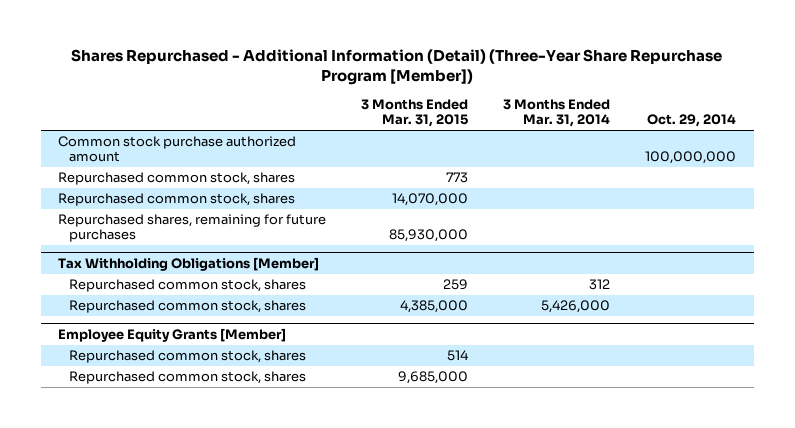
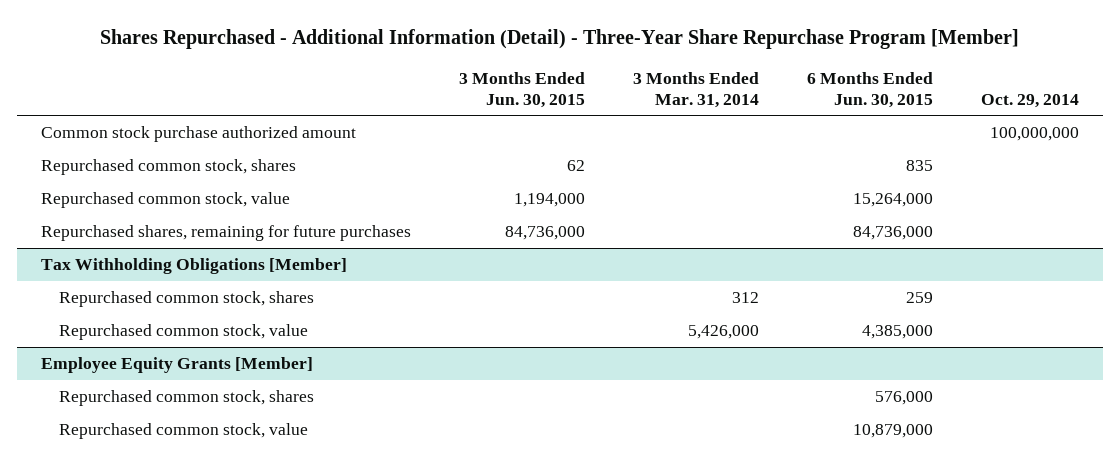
[71,48,723,85] Shares Repurchased - Additional Information (Detail) (Three-Year Share Repurchase Program [Member]) -> [99,29,1019,50] Shares Repurchased - Additional Information (Detail) - Three-Year Share Repurchase Program [Member]
[361,99,469,128] 3 Months Ended Mar. 31, 2015 -> none
none -> [458,71,585,108] 3 Months Ended Jun. 30, 2015
none -> [806,71,933,108] 6 Months Ended Jun. 30, 2015
[58,193,296,207] Repurchased common stock, shares -> [40,192,290,209] Repurchased common stock, value
[68,300,306,314] Repurchased common stock, shares -> [59,324,309,341] Repurchased common stock, value
[68,371,306,385] Repurchased common stock, shares -> [59,423,309,440] Repurchased common stock, value

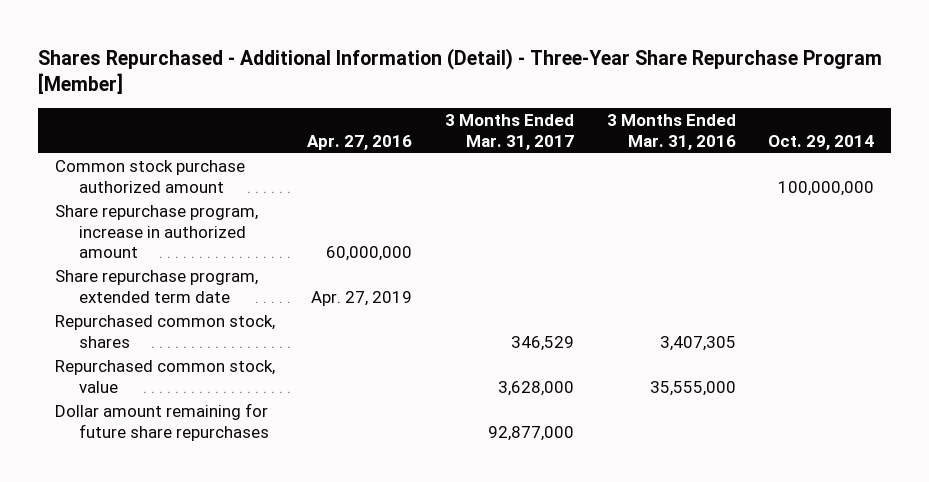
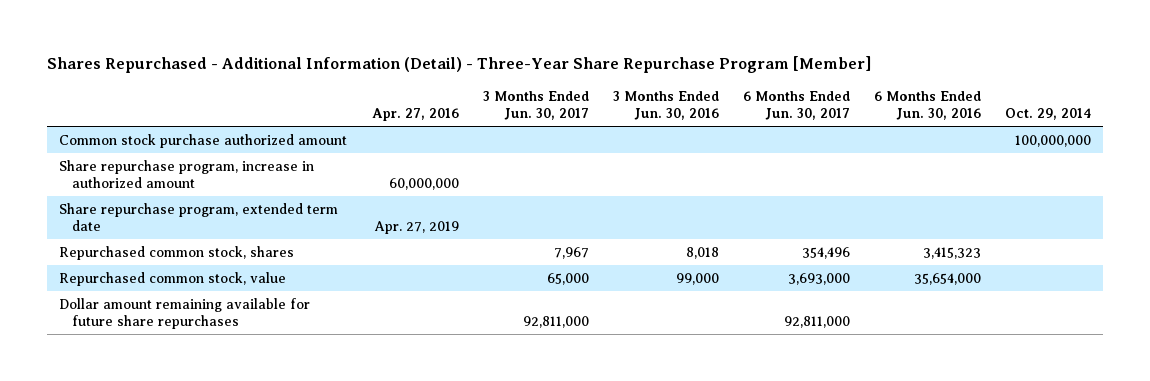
[445,114,575,150] 3 Months Ended Mar. 31, 2017 -> none
[606,114,736,150] 3 Months Ended Mar. 31, 2016 -> none
none -> [482,90,589,121] 3 Months Ended Jun. 30, 2017
none -> [612,90,719,121] 3 Months Ended Jun. 30, 2016
none -> [742,90,850,121] 6 Months Ended Jun. 30, 2017
none -> [873,90,981,121] 6 Months Ended Jun. 30, 2016
[54,403,269,441] Dollar amount remaining for future share repurchases -> [59,297,311,330] Dollar amount remaining available for future share repurchases

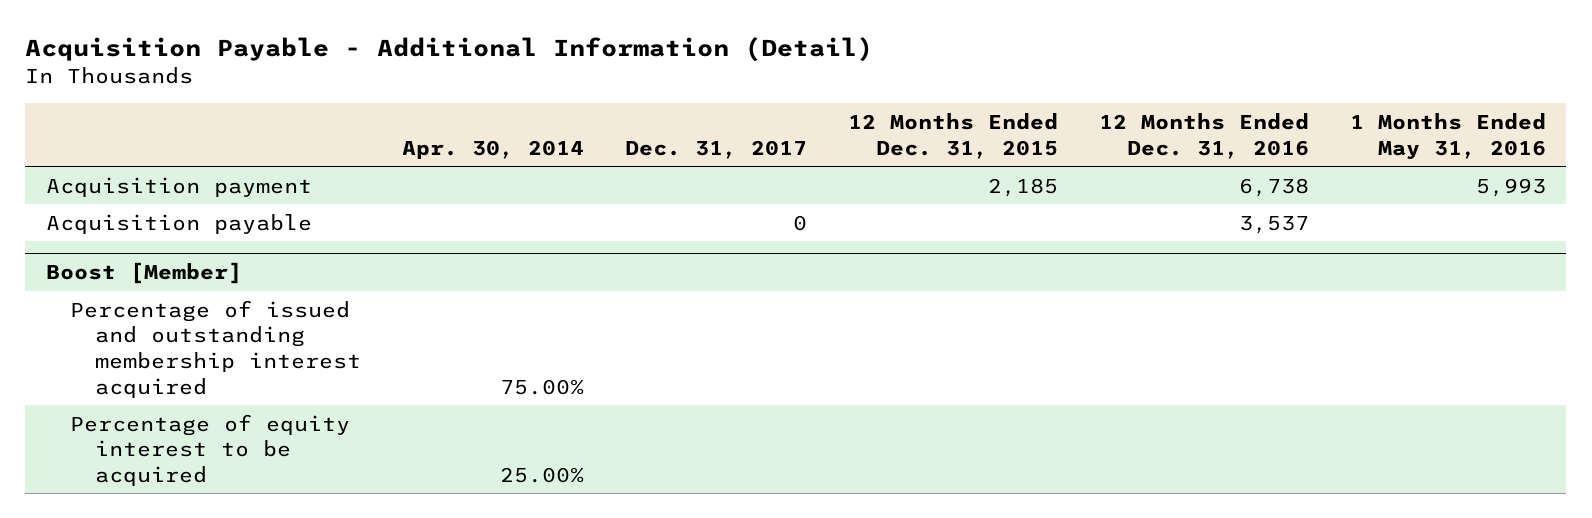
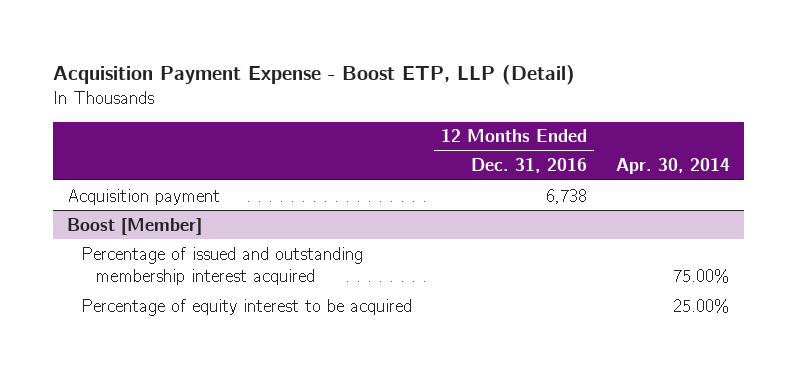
[25,37,874,63] Acquisition Payable - Additional Information (Detail) -> [53,65,576,86] Acquisition Payment Expense - Boost ETP, LLP (Detail)
[624,139,807,159] Dec. 31, 2017 -> none
[847,112,1058,159] 12 Months Ended Dec. 31, 2015 -> none
[1349,112,1546,160] 1 Months Ended May 31, 2016 -> none
[45,213,312,234] Acquisition payable -> none

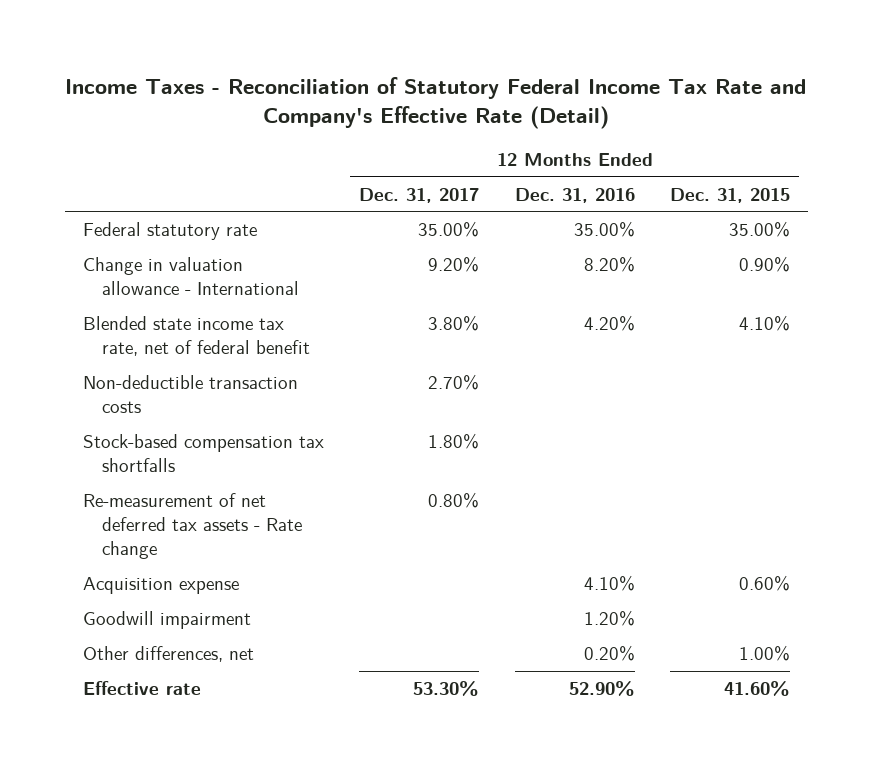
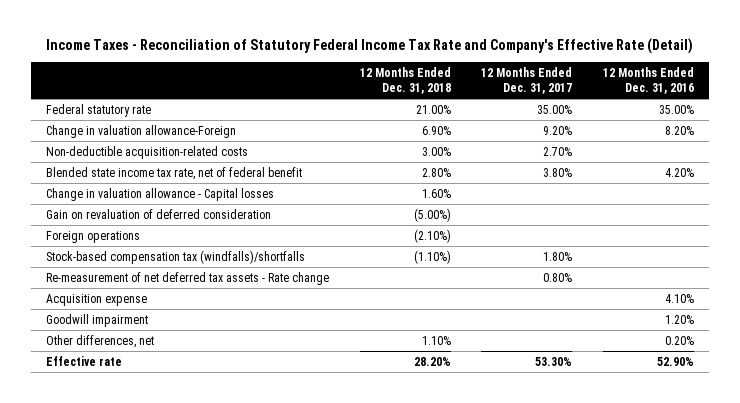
[669,187,790,203] Dec. 31, 2015 -> none
none -> [359,67,451,94] 12 Months Ended Dec. 31, 2018
[82,256,299,296] Change in valuation allowance - International -> [46,125,237,139] Change in valuation allowance-Foreign
none -> [46,146,249,160] Non-deductible acquisition-related costs
[82,374,298,414] Non-deductible transaction costs -> none
none -> [46,188,275,202] Change in valuation allowance - Capital losses
none -> [46,209,272,220] Gain on revaluation of deferred consideration
none -> [46,231,141,244] Foreign operations
[82,433,324,473] Stock-based compensation tax shortfalls -> [46,250,306,265] Stock-based compensation tax (windfalls)/shortfalls

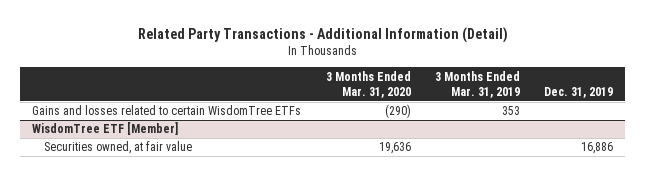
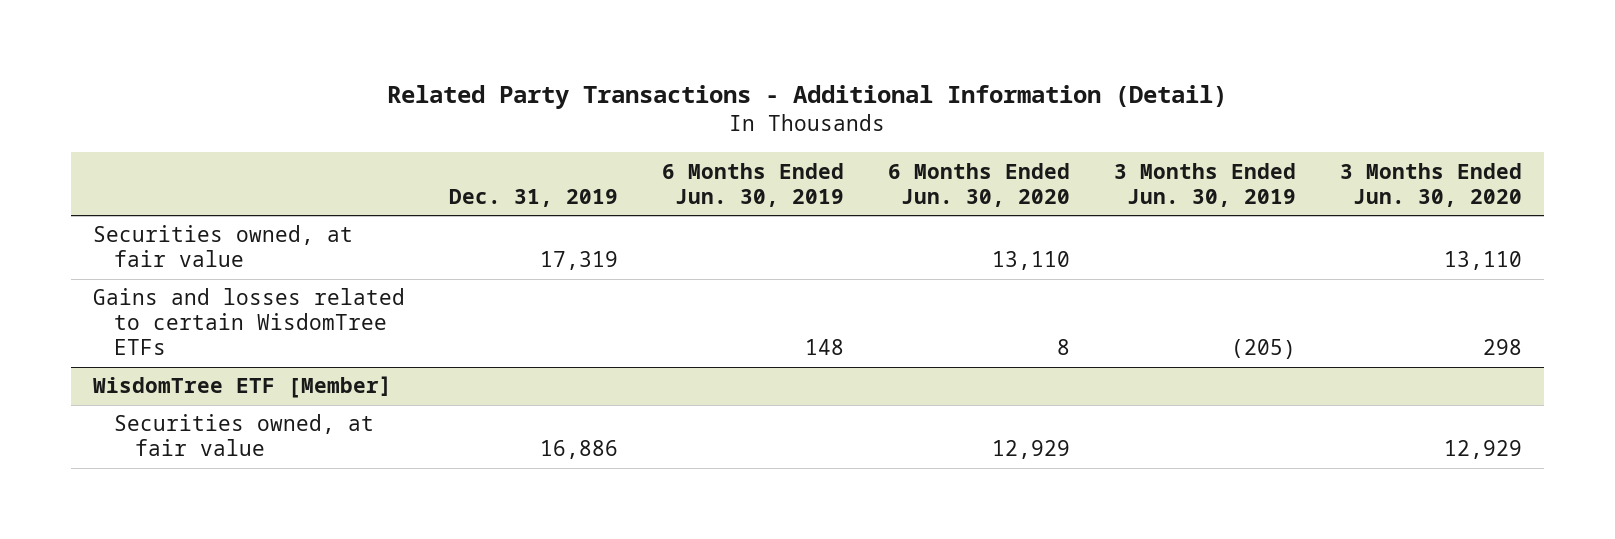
[325,70,411,98] 3 Months Ended Mar. 31, 2020 -> none
[434,70,520,98] 3 Months Ended Mar. 31, 2019 -> none
none -> [661,162,844,207] 6 Months Ended Jun. 30, 2019
none -> [887,162,1070,207] 6 Months Ended Jun. 30, 2020
none -> [1113,162,1296,207] 3 Months Ended Jun. 30, 2019
none -> [1339,162,1522,207] 3 Months Ended Jun. 30, 2020
none -> [93,225,354,268] Securities owned, at fair value

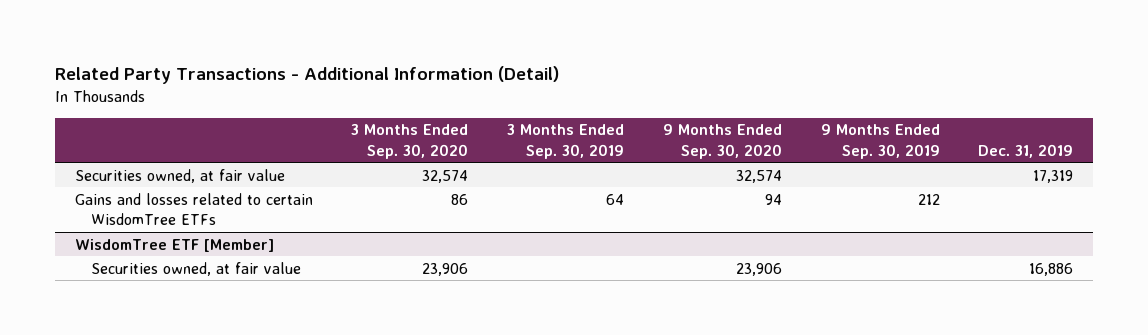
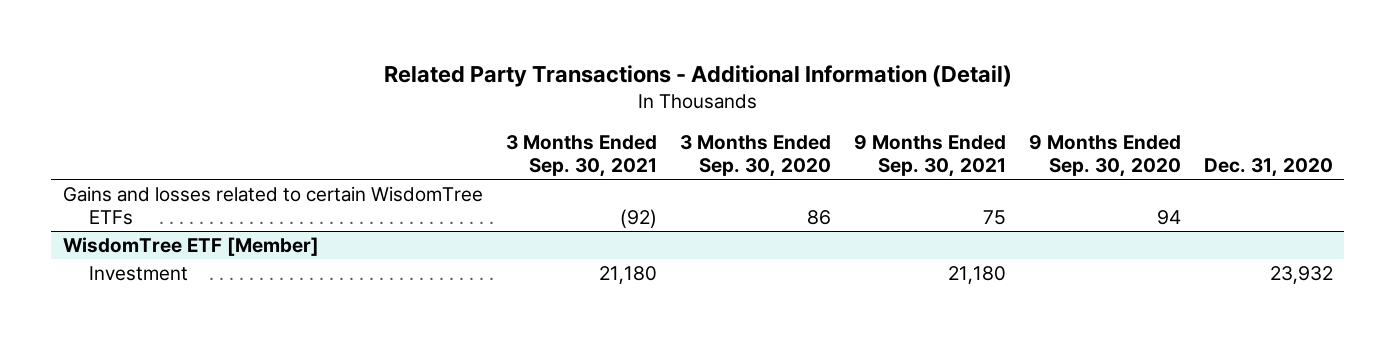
[507,124,625,159] 3 Months Ended Sep. 30, 2019 -> none
[820,124,940,159] 9 Months Ended Sep. 30, 2019 -> none
[978,143,1074,158] Dec. 31, 2019 -> none
none -> [505,135,657,178] 3 Months Ended Sep. 30, 2021
none -> [853,135,1006,178] 9 Months Ended Sep. 30, 2021
none -> [1203,158,1333,178] Dec. 31, 2020
[74,168,285,183] Securities owned, at fair value -> none
[90,261,301,276] Securities owned, at fair value -> none
none -> [89,266,189,282] Investment

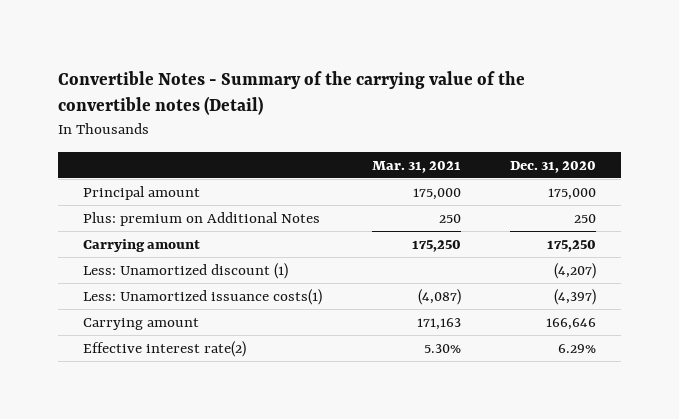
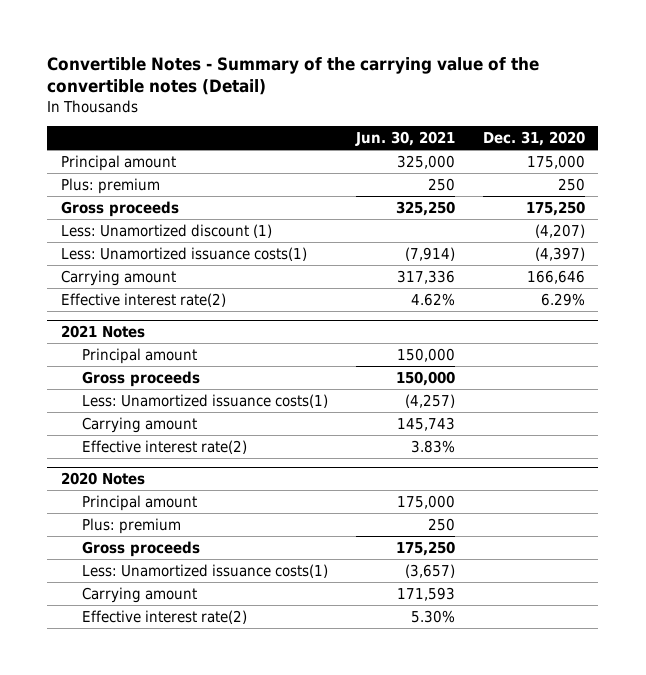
[371,160,461,173] Mar. 31, 2021 -> none
none -> [354,130,455,146] Jun. 30, 2021
[82,212,320,227] Plus: premium on Additional Notes -> [61,177,161,194] Plus: premium
[82,239,200,253] Carrying amount -> [61,200,180,217] Gross proceeds
none -> [61,324,146,338] 2021 Notes
none -> [81,347,197,364] Principal amount
none -> [81,370,200,387] Gross proceeds
none -> [81,393,328,408] Less: Unamortized issuance costs(1)
none -> [81,416,197,433] Carrying amount
none -> [81,439,247,454] Effective interest rate(2)
none -> [61,471,146,485] 2020 Notes
none -> [81,494,197,511] Principal amount
none -> [81,517,181,534] Plus: premium
none -> [81,540,200,557] Gross proceeds
none -> [81,563,328,578] Less: Unamortized issuance costs(1)
none -> [81,586,197,603] Carrying amount
none -> [81,609,247,624] Effective interest rate(2)

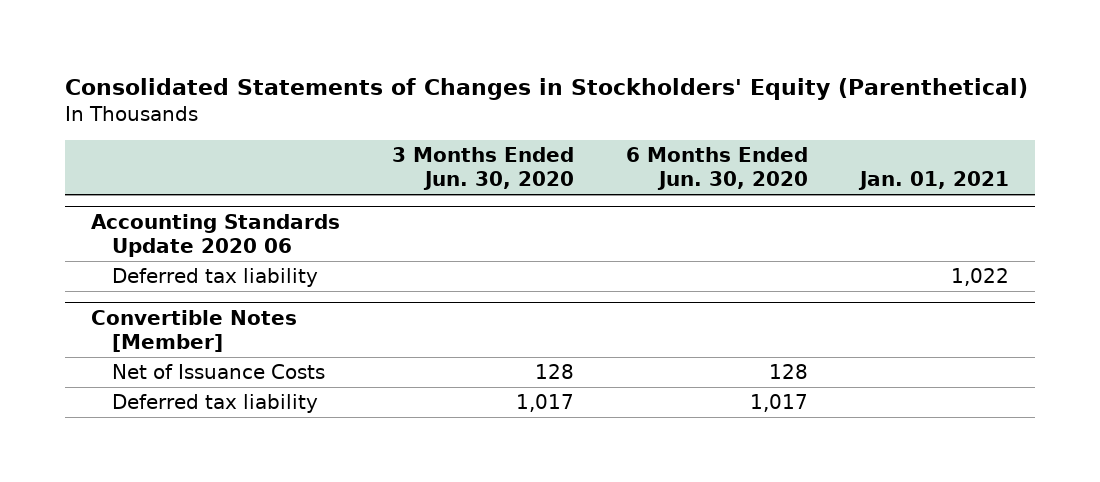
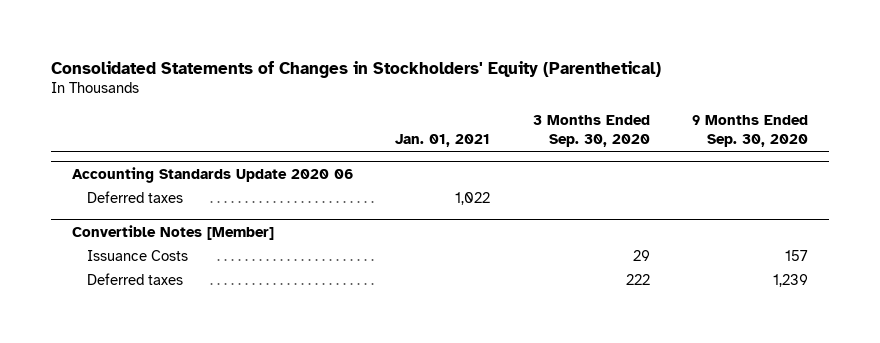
[391,147,574,190] 3 Months Ended Jun. 30, 2020 -> none
[625,147,808,190] 6 Months Ended Jun. 30, 2020 -> none
none -> [532,115,650,147] 3 Months Ended Sep. 30, 2020
none -> [692,115,809,147] 9 Months Ended Sep. 30, 2020
[112,268,319,288] Deferred tax liability -> [86,191,183,204] Deferred taxes
[112,364,326,380] Net of Issuance Costs -> [86,250,188,262] Issuance Costs
[112,394,319,414] Deferred tax liability -> [86,273,183,286] Deferred taxes

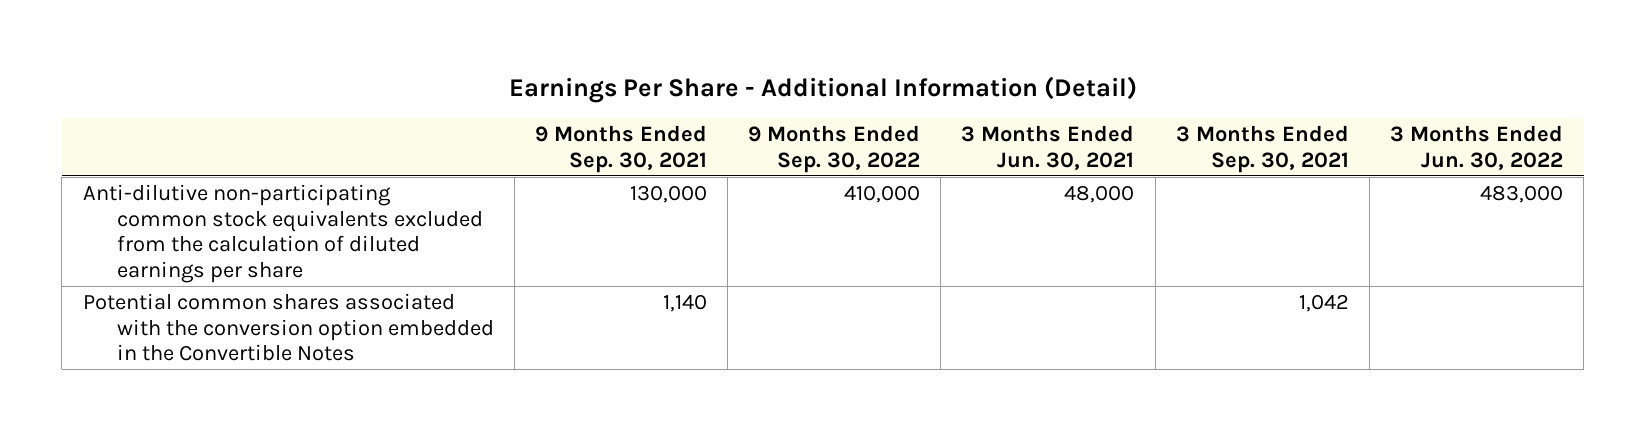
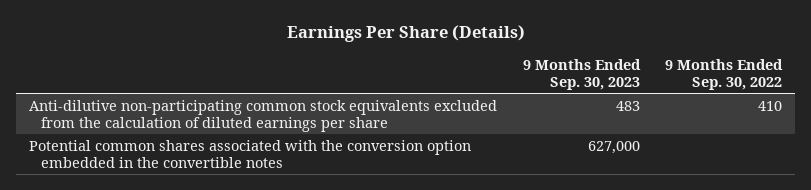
[508,75,1137,103] Earnings Per Share - Additional Information (Detail) -> [286,25,525,43] Earnings Per Share (Details)
[534,125,707,173] 9 Months Ended Sep. 30, 2021 -> none
[961,125,1135,170] 3 Months Ended Jun. 30, 2021 -> none
[1175,125,1349,173] 3 Months Ended Sep. 30, 2021 -> none
[1390,125,1564,170] 3 Months Ended Jun. 30, 2022 -> none
none -> [522,58,641,90] 9 Months Ended Sep. 30, 2023
[844,185,921,204] 410,000 -> [758,100,783,111] 410
[82,293,494,362] Potential common shares associated with the conversion option embedded in the Convertible Notes -> [28,139,471,168] Potential common shares associated with the conversion option embedded in the convertible notes

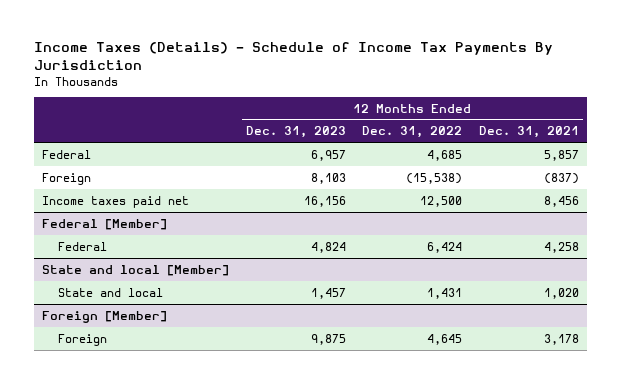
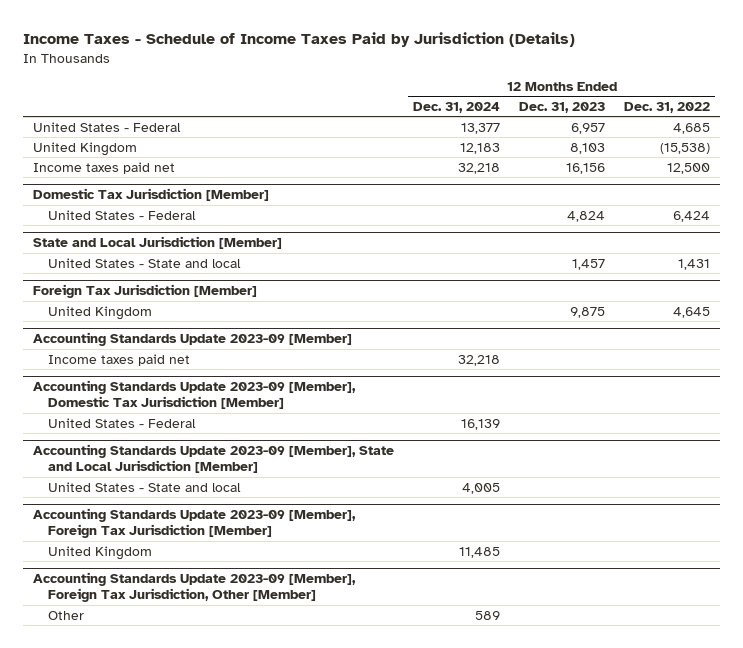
[34,42,554,70] Income Taxes (Details) - Schedule of Income Tax Payments By Jurisdiction -> [23,32,576,48] Income Taxes - Schedule of Income Taxes Paid by Jurisdiction (Details)
[478,126,579,139] Dec. 31, 2021 -> none
none -> [412,101,500,113] Dec. 31, 2024
[42,149,92,159] Federal -> [32,121,181,132] United States - Federal
[42,172,92,185] Foreign -> [32,141,137,156] United Kingdom
[42,218,168,230] Federal [Member] -> [32,188,269,202] Domestic Tax Jurisdiction [Member]
[58,241,108,251] Federal -> [48,209,197,220] United States - Federal
[42,264,230,276] State and local [Member] -> [32,236,282,250] State and Local Jurisdiction [Member]
[58,287,164,297] State and local -> [48,257,242,268] United States - State and local
[42,310,168,323] Foreign [Member] -> [32,284,257,299] Foreign Tax Jurisdiction [Member]
[58,333,108,346] Foreign -> [48,305,153,320] United Kingdom
none -> [32,332,352,347] Accounting Standards Update 2023-09 [Member]
none -> [48,353,191,366] Income taxes paid net
none -> [32,380,356,410] Accounting Standards Update 2023-09 [Member], Domestic Tax Jurisdiction [Member]
none -> [48,417,197,428] United States - Federal
none -> [32,444,394,474] Accounting Standards Update 2023-09 [Member], State and Local Jurisdiction [Member]
none -> [48,481,242,492] United States - State and local
none -> [32,508,356,539] Accounting Standards Update 2023-09 [Member], Foreign Tax Jurisdiction [Member]
none -> [48,545,153,560] United Kingdom
none -> [32,572,356,603] Accounting Standards Update 2023-09 [Member], Foreign Tax Jurisdiction, Other [Member]
none -> [48,610,85,620] Other

